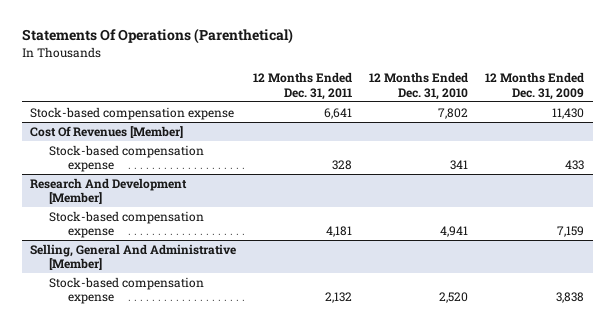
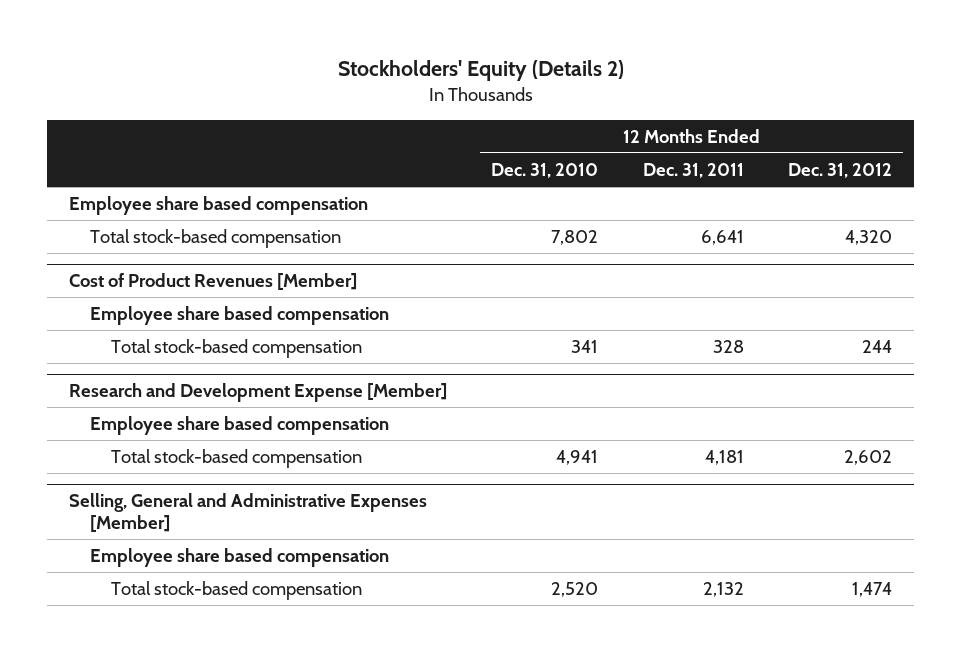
[21,28,293,45] Statements Of Operations (Parenthetical) -> [337,59,624,81] Stockholders' Equity (Details 2)
[485,72,585,101] 12 Months Ended Dec. 31, 2009 -> none
none -> [787,163,892,179] Dec. 31, 2012
none -> [69,196,369,216] Employee share based compensation
[30,106,235,120] Stock-based compensation expense -> [90,229,342,249] Total stock-based compensation
[30,125,184,138] Cost Of Revenues [Member] -> [69,273,358,291] Cost of Product Revenues [Member]
none -> [90,306,390,326] Employee share based compensation
[48,144,204,173] Stock-based compensation expense -> [111,339,363,359] Total stock-based compensation
[30,177,188,205] Research And Development [Member] -> [69,383,448,403] Research and Development Expense [Member]
none -> [90,416,390,436] Employee share based compensation
[48,210,204,239] Stock-based compensation expense -> [111,449,363,469] Total stock-based compensation
[30,243,237,271] Selling, General And Administrative [Member] -> [69,493,428,533] Selling, General and Administrative Expenses [Member]
none -> [90,548,390,568] Employee share based compensation
[48,276,204,305] Stock-based compensation expense -> [111,581,363,601] Total stock-based compensation

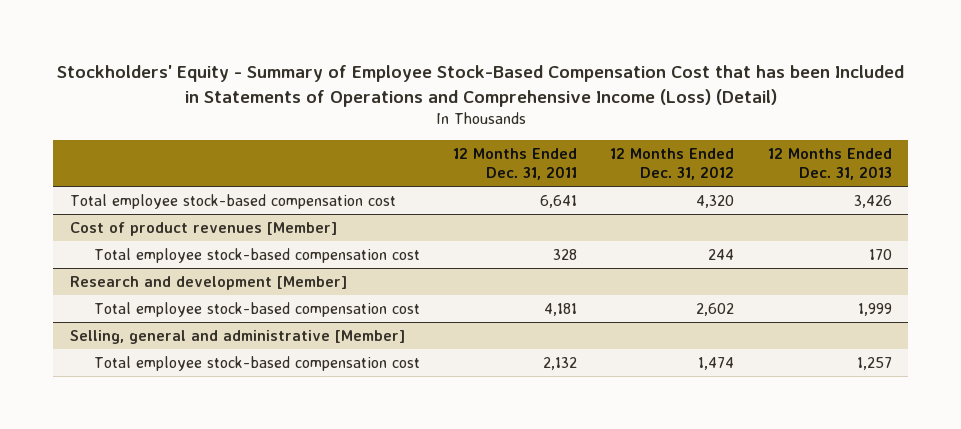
[337,59,624,81] Stockholders' Equity (Details 2) -> [56,64,904,107] Stockholders' Equity - Summary of Employee Stock-Based Compensation Cost that has been Included in Statements of Operations and Comprehensive Income (Loss) (Detail)
[491,163,599,179] Dec. 31, 2010 -> none
none -> [767,148,892,180] 12 Months Ended Dec. 31, 2013
[69,196,369,216] Employee share based compensation -> none
[90,306,390,326] Employee share based compensation -> none
[90,416,390,436] Employee share based compensation -> none
[90,548,390,568] Employee share based compensation -> none
[90,229,342,249] Total stock-based compensation -> [69,194,396,210] Total employee stock-based compensation cost
[69,273,358,291] Cost of Product Revenues [Member] -> [69,222,337,237] Cost of product revenues [Member]
[111,339,363,359] Total stock-based compensation -> [93,248,420,264] Total employee stock-based compensation cost
[69,383,448,403] Research and Development Expense [Member] -> [69,276,347,291] Research and development [Member]
[111,449,363,469] Total stock-based compensation -> [93,302,420,318] Total employee stock-based compensation cost
[69,493,428,533] Selling, General and Administrative Expenses [Member] -> [69,330,405,345] Selling, general and administrative [Member]
[111,581,363,601] Total stock-based compensation -> [93,356,420,372] Total employee stock-based compensation cost

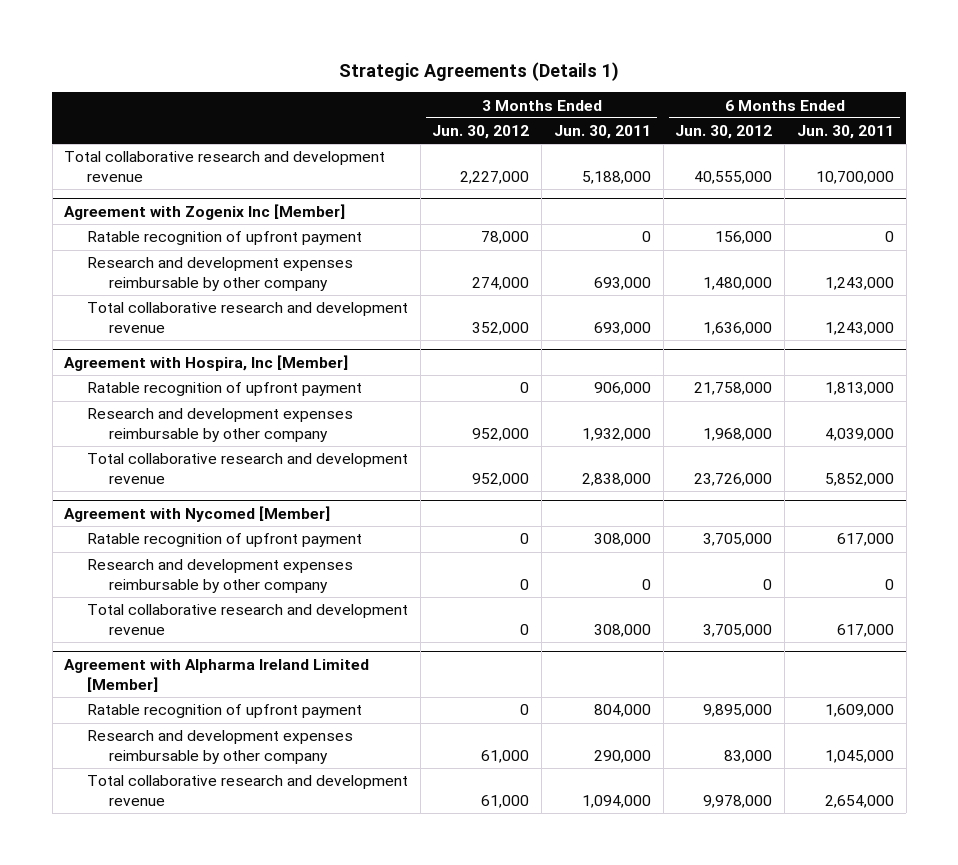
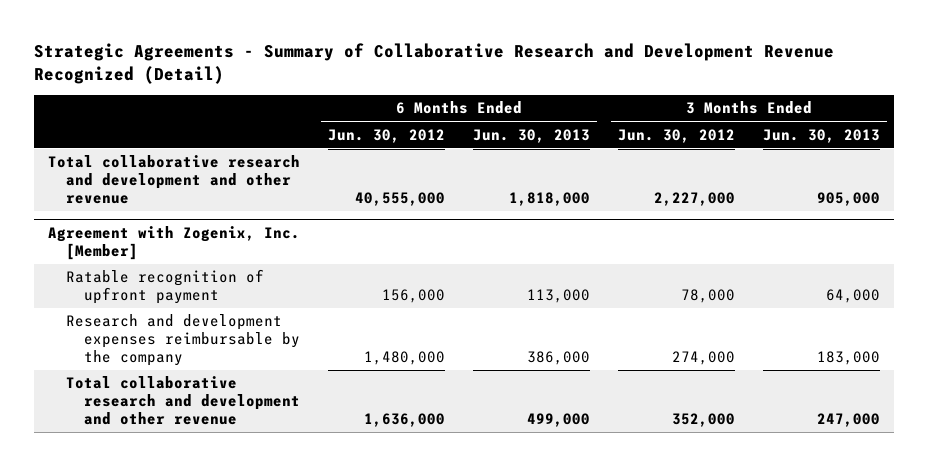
[339,61,620,81] Strategic Agreements (Details 1) -> [34,42,835,84] Strategic Agreements - Summary of Collaborative Research and Development Revenue Recognized (Detail)
[553,125,651,140] Jun. 30, 2011 -> none
[796,125,894,140] Jun. 30, 2011 -> none
none -> [473,128,591,143] Jun. 30, 2013
none -> [763,128,881,143] Jun. 30, 2013
[64,151,386,183] Total collaborative research and development revenue -> [48,155,301,205] Total collaborative research and development and other revenue
[64,204,346,221] Agreement with Zogenix Inc [Member] -> [48,226,301,261] Agreement with Zogenix, Inc. [Member]
[64,355,349,372] Agreement with Hospira, Inc [Member] -> none
[86,382,362,397] Ratable recognition of upfront payment -> none
[86,408,353,443] Research and development expenses reimbursable by other company -> none
[86,453,408,485] Total collaborative research and development revenue -> none
[64,506,331,523] Agreement with Nycomed [Member] -> none
[86,533,362,548] Ratable recognition of upfront payment -> none
[86,559,353,594] Research and development expenses reimbursable by other company -> none
[86,604,408,636] Total collaborative research and development revenue -> none
[64,659,370,693] Agreement with Alpharma Ireland Limited [Member] -> none
[86,704,362,719] Ratable recognition of upfront payment -> none
[86,730,353,765] Research and development expenses reimbursable by other company -> none
[86,775,408,807] Total collaborative research and development revenue -> none
[86,257,353,292] Research and development expenses reimbursable by other company -> [66,314,301,367] Research and development expenses reimbursable by the company
[86,302,408,334] Total collaborative research and development revenue -> [66,376,301,426] Total collaborative research and development and other revenue

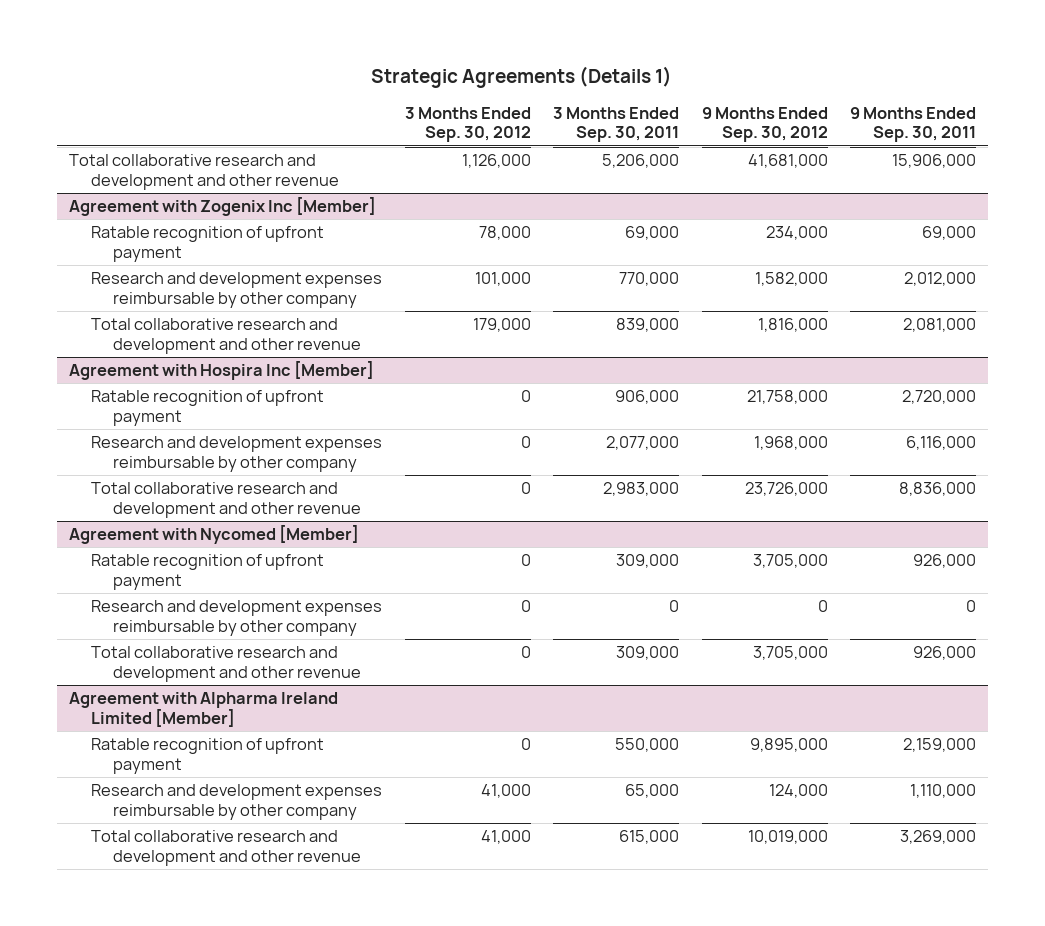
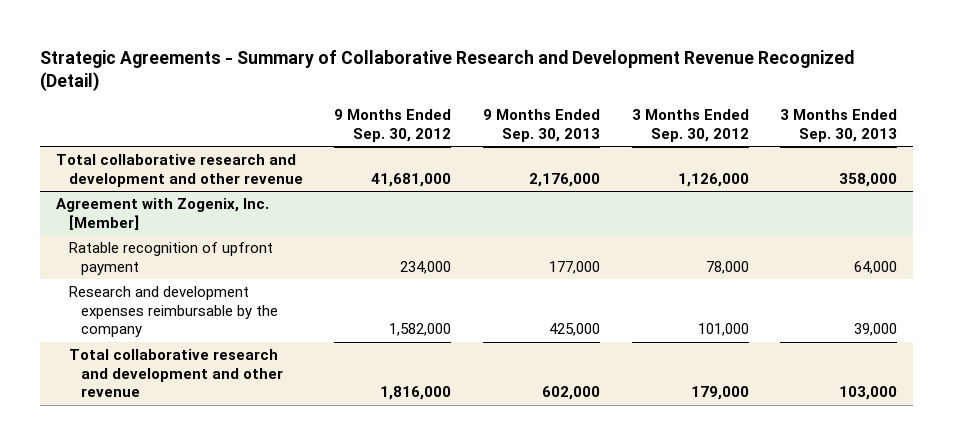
[371,66,673,89] Strategic Agreements (Details 1) -> [40,49,855,92] Strategic Agreements - Summary of Collaborative Research and Development Revenue Recognized (Detail)
[553,106,680,143] 3 Months Ended Sep. 30, 2011 -> none
[850,106,977,143] 9 Months Ended Sep. 30, 2011 -> none
none -> [482,109,600,143] 9 Months Ended Sep. 30, 2013
none -> [780,109,898,143] 3 Months Ended Sep. 30, 2013
[68,197,376,217] Agreement with Zogenix Inc [Member] -> [56,198,270,230] Agreement with Zogenix, Inc. [Member]
[91,272,383,308] Research and development expenses reimbursable by other company -> [68,286,278,338] Research and development expenses reimbursable by the company
[68,361,374,381] Agreement with Hospira Inc [Member] -> none
[91,390,325,426] Ratable recognition of upfront payment -> none
[91,436,383,472] Research and development expenses reimbursable by other company -> none
[91,482,362,518] Total collaborative research and development and other revenue -> none
[68,525,359,545] Agreement with Nycomed [Member] -> none
[91,554,325,590] Ratable recognition of upfront payment -> none
[91,600,383,636] Research and development expenses reimbursable by other company -> none
[91,646,362,682] Total collaborative research and development and other revenue -> none
[68,692,338,727] Agreement with Alpharma Ireland Limited [Member] -> none
[91,738,325,774] Ratable recognition of upfront payment -> none
[91,784,383,820] Research and development expenses reimbursable by other company -> none
[91,830,362,866] Total collaborative research and development and other revenue -> none

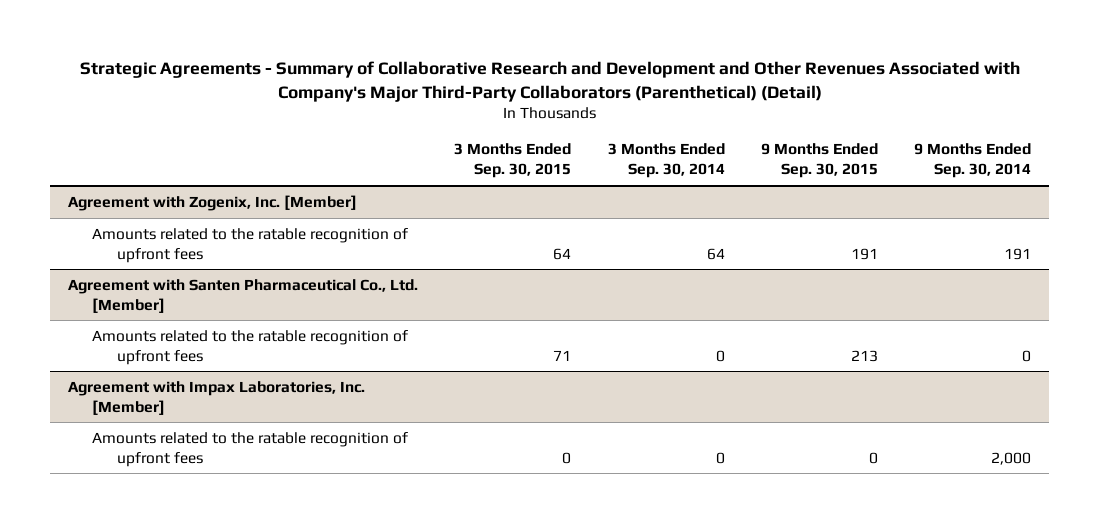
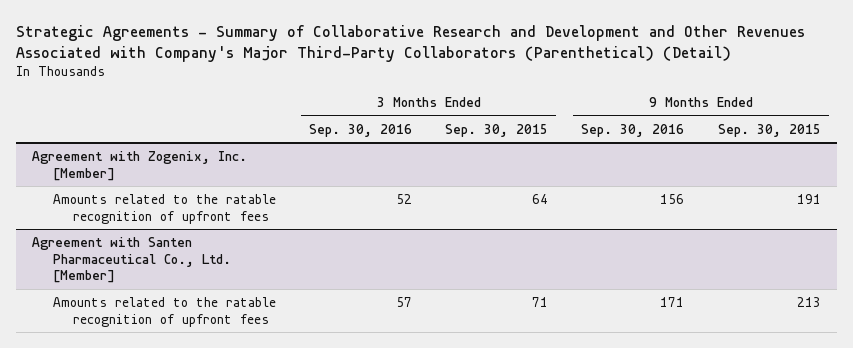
[607,143,725,179] 3 Months Ended Sep. 30, 2014 -> none
[914,143,1032,179] 9 Months Ended Sep. 30, 2014 -> none
none -> [308,123,412,137] Sep. 30, 2016
none -> [581,123,685,137] Sep. 30, 2016
[67,380,365,415] Agreement with Impax Laboratories, Inc. [Member] -> none
[92,431,409,467] Amounts related to the ratable recognition of upfront fees -> none

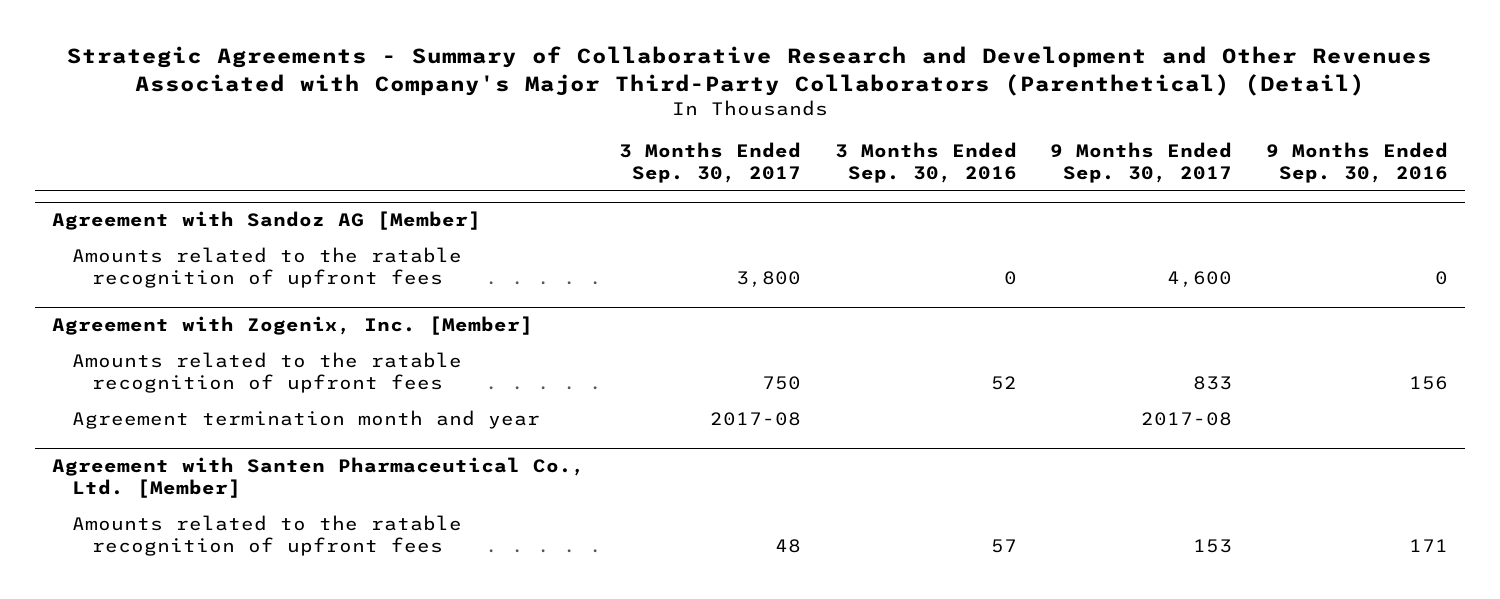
[445,123,549,137] Sep. 30, 2015 -> none
[717,123,821,137] Sep. 30, 2015 -> none
none -> [618,141,801,183] 3 Months Ended Sep. 30, 2017
none -> [1050,141,1233,183] 9 Months Ended Sep. 30, 2017
none -> [52,211,482,231] Agreement with Sandoz AG [Member]
none -> [72,247,463,289] Amounts related to the ratable recognition of upfront fees
none -> [72,410,541,430] Agreement termination month and year

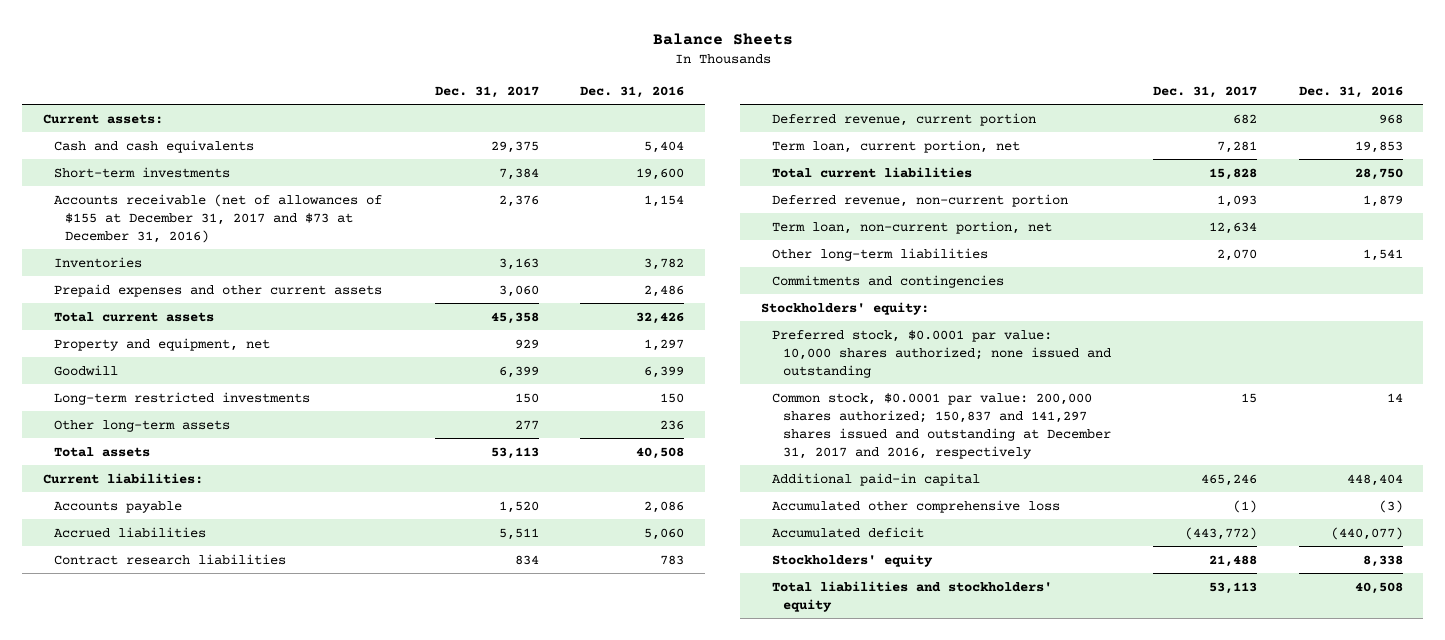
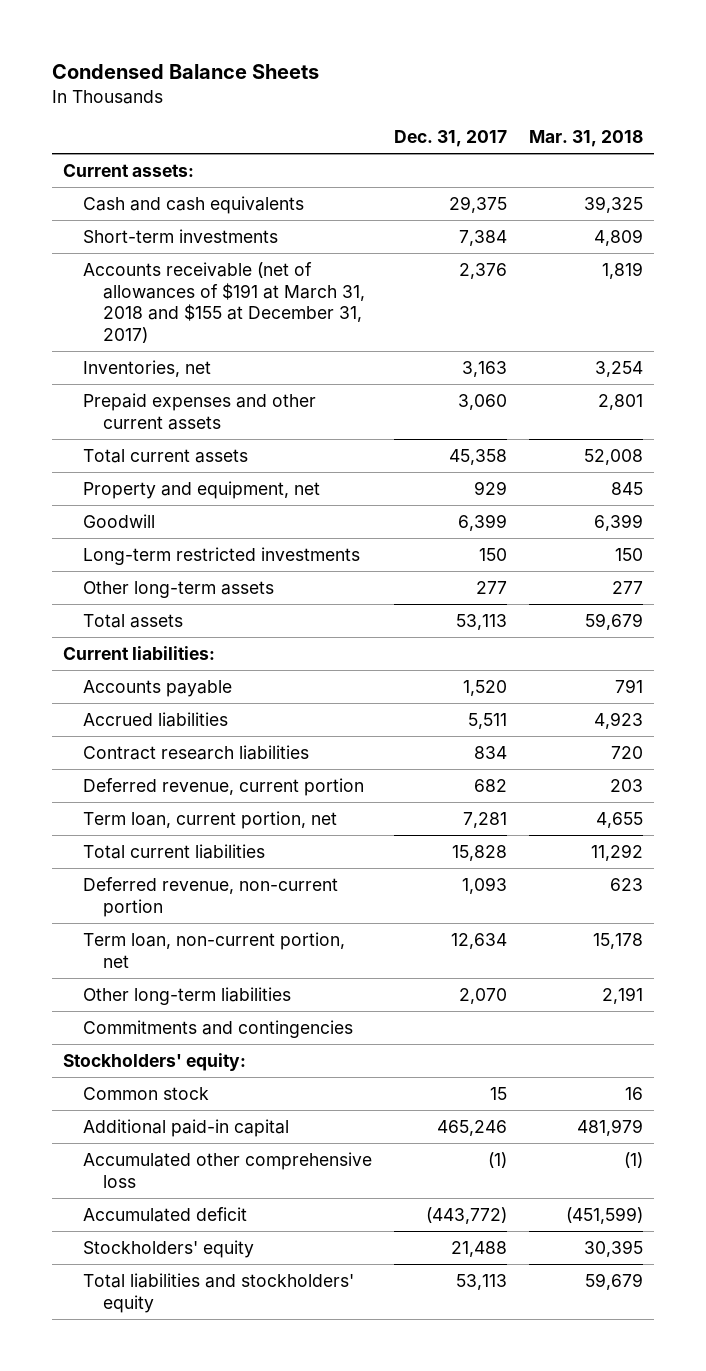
[652,32,793,45] Balance Sheets -> [52,64,320,80] Condensed Balance Sheets
[580,85,685,98] Dec. 31, 2016 -> none
none -> [528,129,643,147] Mar. 31, 2018
[53,193,382,243] Accounts receivable (net of allowances of $155 at December 31, 2017 and $73 at December 31, 2016) -> [83,261,366,343] Accounts receivable (net of allowances of $191 at March 31, 2018 and $155 at December 31, 2017)
[53,256,142,268] Inventories -> [83,359,212,377] Inventories, net
[772,329,1112,378] Preferred stock, $0.0001 par value: 10,000 shares authorized; none issued and outstanding -> none
[772,392,1112,459] Common stock, $0.0001 par value: 200,000 shares authorized; 150,837 and 141,297 shares issued and outstanding at December 31, 2017 and 2016, respectively -> [83,1086,210,1100] Common stock

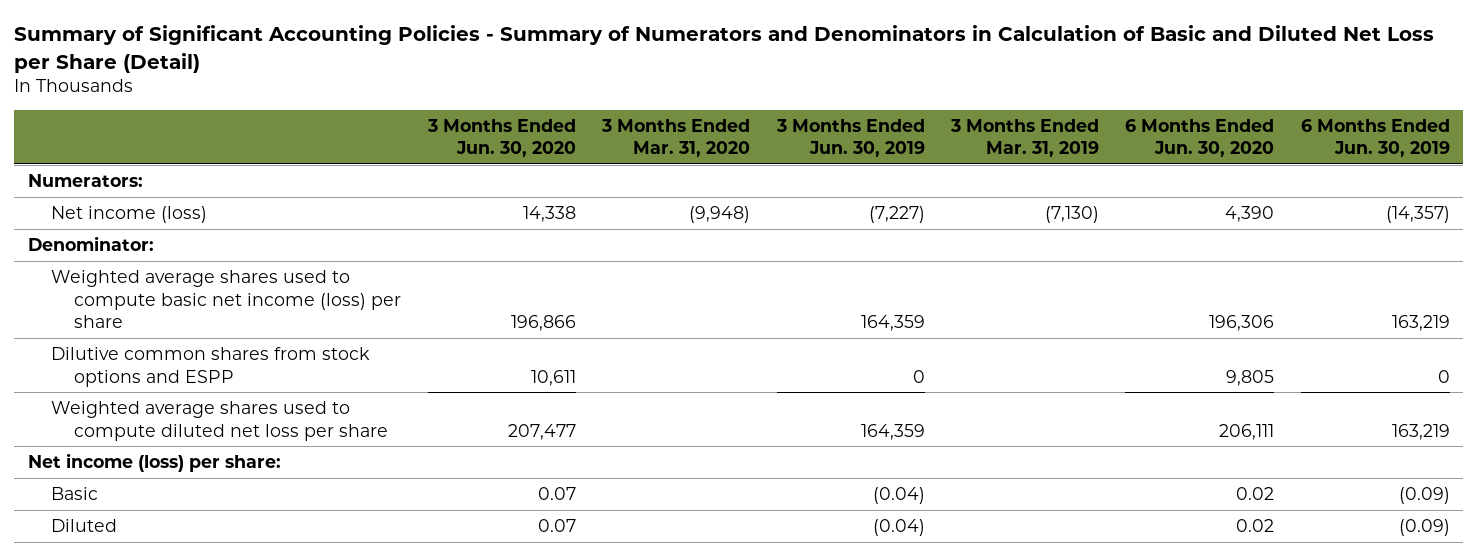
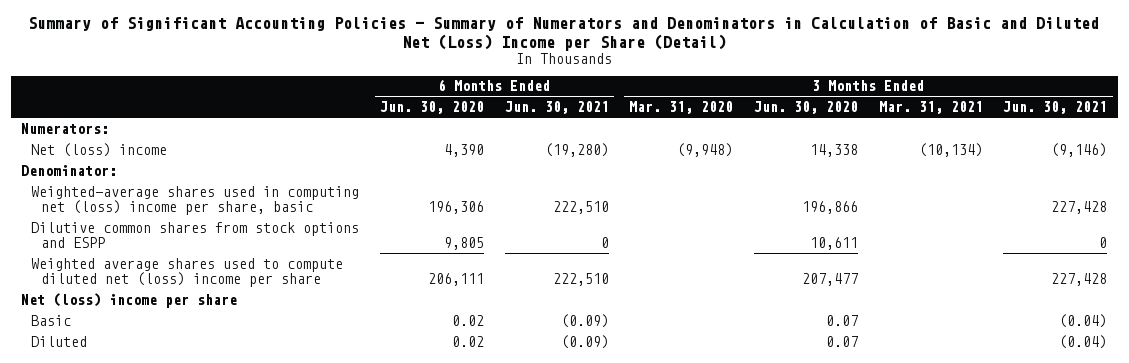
[14,25,1435,73] Summary of Significant Accounting Policies - Summary of Numerators and Denominators in Calculation of Basic and Diluted Net Loss per Share (Detail) -> [28,17,1100,51] Summary of Significant Accounting Policies - Summary of Numerators and Denominators in Calculation of Basic and Diluted Net (Loss) Income per Share (Detail)
[775,118,925,158] 3 Months Ended Jun. 30, 2019 -> none
[949,118,1099,158] 3 Months Ended Mar. 31, 2019 -> none
[1300,118,1450,158] 6 Months Ended Jun. 30, 2019 -> none
none -> [504,101,609,115] Jun. 30, 2021
none -> [878,101,983,115] Mar. 31, 2021
none -> [1003,101,1108,115] Jun. 30, 2021
[50,205,207,223] Net income (loss) -> [31,142,168,157] Net (loss) income
[50,269,402,329] Weighted average shares used to compute basic net income (loss) per share -> [31,185,360,216] Weighted-average shares used in computing net (loss) income per share, basic
[50,400,389,441] Weighted average shares used to compute diluted net loss per share -> [31,257,344,288] Weighted average shares used to compute diluted net (loss) income per share
[27,452,281,472] Net income (loss) per share: -> [21,292,238,308] Net (loss) income per share

